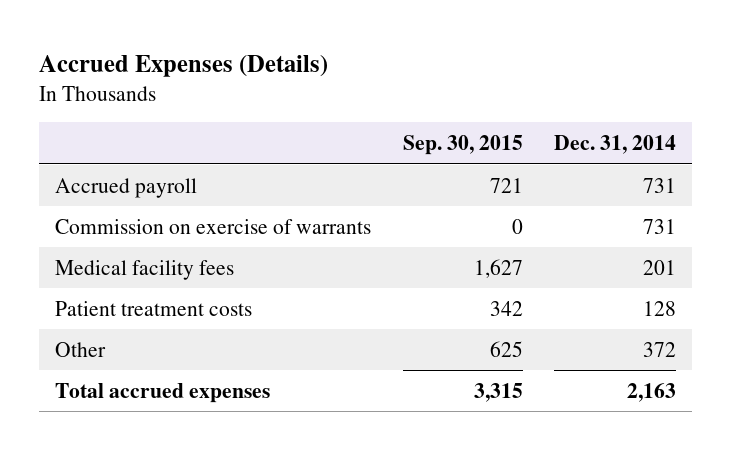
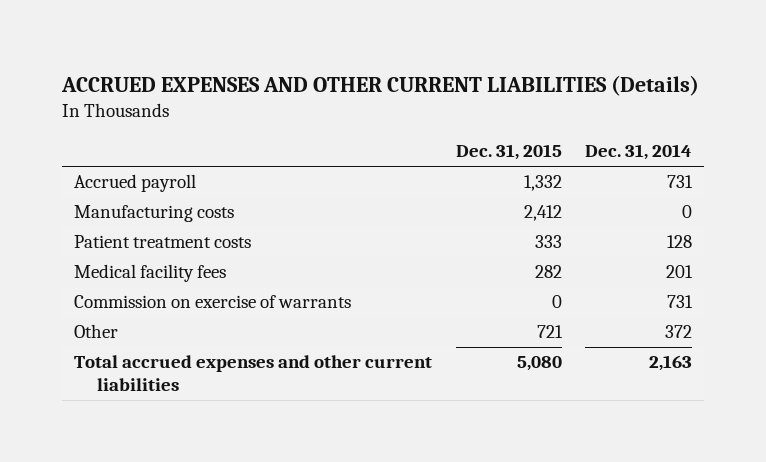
[38,55,328,78] Accrued Expenses (Details) -> [61,74,700,96] ACCRUED EXPENSES AND OTHER CURRENT LIABILITIES (Details)
[402,134,523,155] Sep. 30, 2015 -> none
none -> [455,144,562,161] Dec. 31, 2015
none -> [74,205,235,223] Manufacturing costs
[54,259,234,280] Medical facility fees -> [74,264,227,283] Medical facility fees
[54,218,371,234] Commission on exercise of warrants -> [74,295,352,309] Commission on exercise of warrants
[54,382,270,403] Total accrued expenses -> [74,355,433,392] Total accrued expenses and other current liabilities

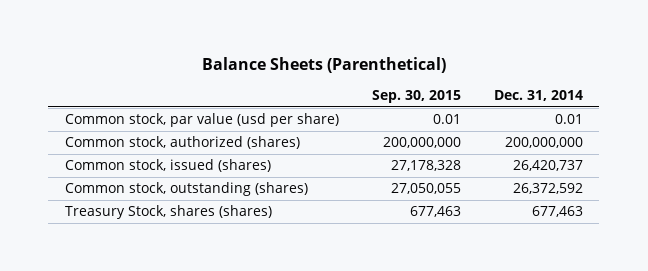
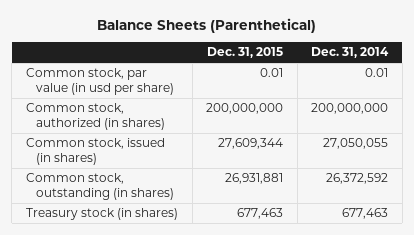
[371,90,461,104] Sep. 30, 2015 -> none
none -> [207,47,284,59] Dec. 31, 2015
[64,113,339,128] Common stock, par value (usd per share) -> [25,68,175,95] Common stock, par value (in usd per share)
[64,136,300,150] Common stock, authorized (shares) -> [25,103,166,130] Common stock, authorized (in shares)
[64,159,271,173] Common stock, issued (shares) -> [25,138,165,165] Common stock, issued (in shares)
[512,160,583,172] 26,420,737 -> [323,138,389,150] 27,050,055
[64,182,308,197] Common stock, outstanding (shares) -> [25,173,175,200] Common stock, outstanding (in shares)
[64,205,272,220] Treasury Stock, shares (shares) -> [25,208,178,221] Treasury stock (in shares)

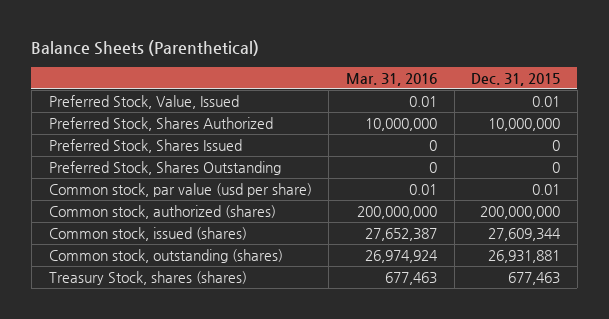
[311,47,390,59] Dec. 31, 2014 -> none
none -> [345,73,437,87] Mar. 31, 2016
none -> [48,94,239,109] Preferred Stock, Value, Issued
none -> [48,116,273,131] Preferred Stock, Shares Authorized
none -> [48,138,242,153] Preferred Stock, Shares Issued
none -> [48,160,281,175] Preferred Stock, Shares Outstanding
[25,68,175,95] Common stock, par value (in usd per share) -> [48,182,312,197] Common stock, par value (usd per share)
[25,103,166,130] Common stock, authorized (in shares) -> [48,204,276,219] Common stock, authorized (shares)
[25,138,165,165] Common stock, issued (in shares) -> [48,226,247,241] Common stock, issued (shares)
[25,173,175,200] Common stock, outstanding (in shares) -> [48,248,283,263] Common stock, outstanding (shares)
[25,208,178,221] Treasury stock (in shares) -> [48,270,247,285] Treasury Stock, shares (shares)

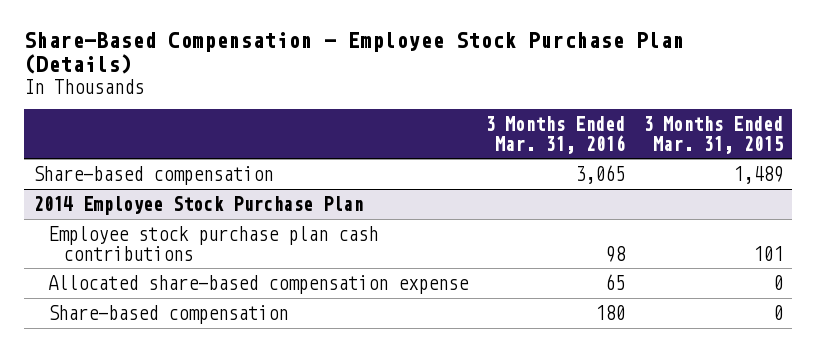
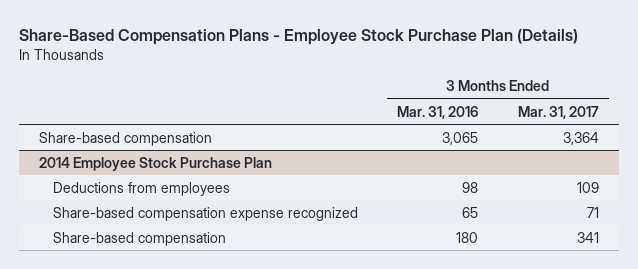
[23,32,684,75] Share-Based Compensation - Employee Stock Purchase Plan (Details) -> [19,28,579,45] Share-Based Compensation Plans - Employee Stock Purchase Plan (Details)
[642,116,783,154] 3 Months Ended Mar. 31, 2015 -> none
none -> [518,105,600,119] Mar. 31, 2017
[47,226,378,261] Employee stock purchase plan cash contributions -> [52,181,230,196] Deductions from employees
[47,275,469,295] Allocated share-based compensation expense -> [52,206,358,221] Share-based compensation expense recognized

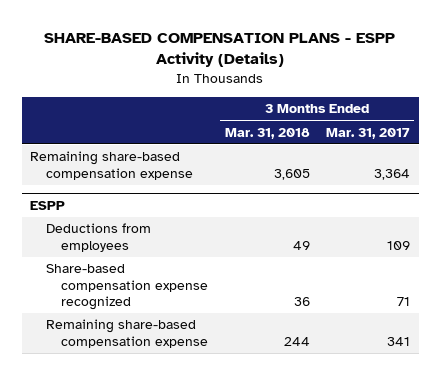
[19,28,579,45] Share-Based Compensation Plans - Employee Stock Purchase Plan (Details) -> [44,33,396,68] SHARE-BASED COMPENSATION PLANS - ESPP Activity (Details)
[397,105,479,119] Mar. 31, 2016 -> none
none -> [224,127,310,139] Mar. 31, 2018
[39,131,213,146] Share-based compensation -> [30,151,193,180] Remaining share-based compensation expense
[39,156,273,171] 2014 Employee Stock Purchase Plan -> [30,200,66,210] ESPP
[52,231,226,246] Share-based compensation -> [45,319,209,348] Remaining share-based compensation expense

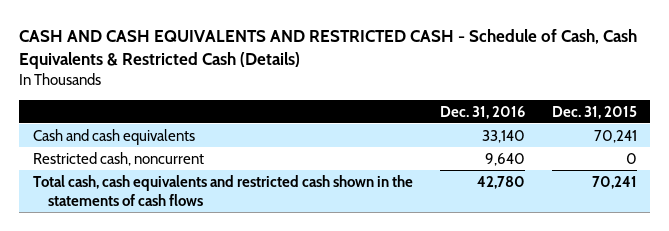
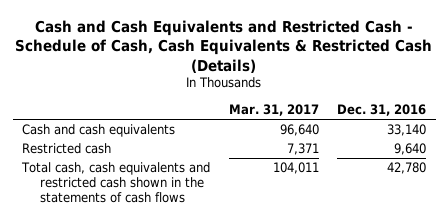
[19,29,638,70] CASH AND CASH EQUIVALENTS AND RESTRICTED CASH - Schedule of Cash, Cash Equivalents & Restricted Cash (Details) -> [15,19,433,73] Cash and Cash Equivalents and Restricted Cash - Schedule of Cash, Cash Equivalents & Restricted Cash (Details)
[551,105,637,119] Dec. 31, 2015 -> none
none -> [228,103,319,116] Mar. 31, 2017
[32,151,204,166] Restricted cash, noncurrent -> [21,143,111,155] Restricted cash

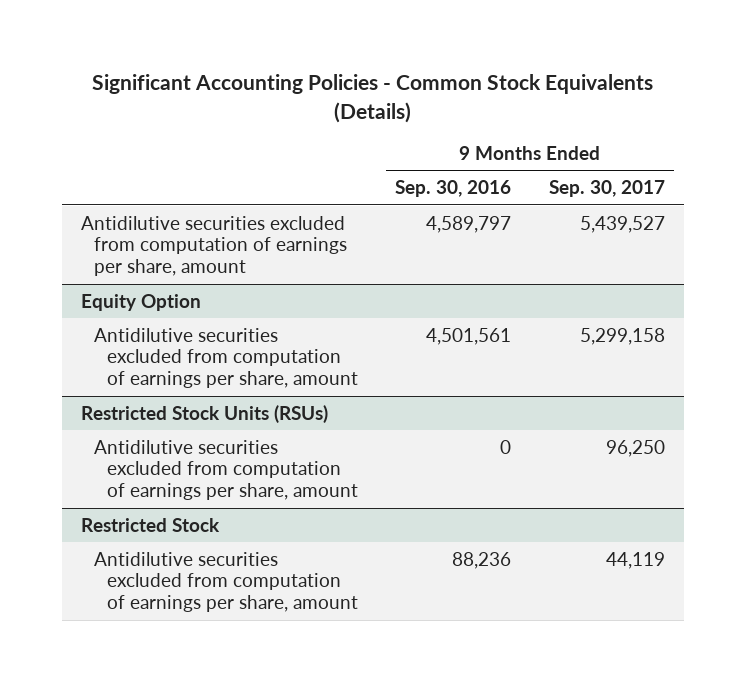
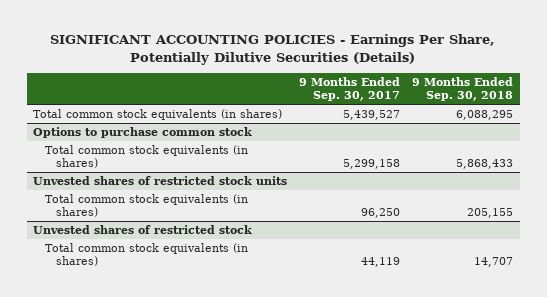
[91,74,653,123] Significant Accounting Policies - Common Stock Equivalents (Details) -> [50,34,496,65] SIGNIFICANT ACCOUNTING POLICIES - Earnings Per Share, Potentially Dilutive Securities (Details)
[395,180,512,198] Sep. 30, 2016 -> none
none -> [412,76,514,101] 9 Months Ended Sep. 30, 2018
[80,215,347,277] Antidilutive securities excluded from computation of earnings per share, amount -> [33,109,283,121] Total common stock equivalents (in shares)
[80,293,201,311] Equity Option -> [33,127,253,139] Options to purchase common stock
[93,327,358,389] Antidilutive securities excluded from computation of earnings per share, amount -> [44,145,248,169] Total common stock equivalents (in shares)
[80,404,328,423] Restricted Stock Units (RSUs) -> [33,176,288,186] Unvested shares of restricted stock units
[93,439,358,501] Antidilutive securities excluded from computation of earnings per share, amount -> [44,194,248,218] Total common stock equivalents (in shares)
[80,517,220,532] Restricted Stock -> [33,225,253,235] Unvested shares of restricted stock
[93,551,358,613] Antidilutive securities excluded from computation of earnings per share, amount -> [44,243,248,267] Total common stock equivalents (in shares)

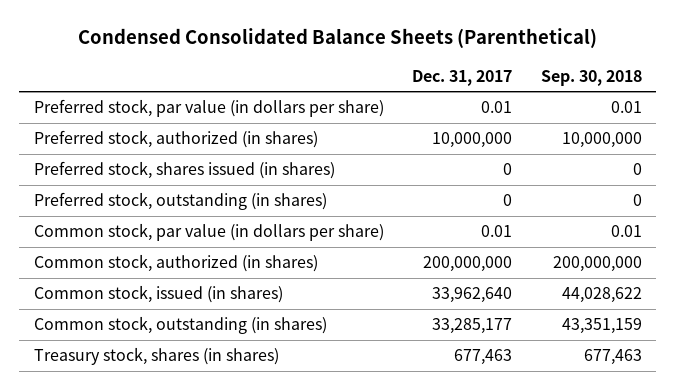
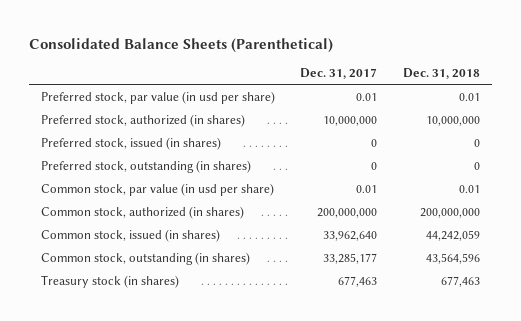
[77,28,597,49] Condensed Consolidated Balance Sheets (Parenthetical) -> [28,37,333,53] Consolidated Balance Sheets (Parenthetical)
[541,69,643,86] Sep. 30, 2018 -> none
none -> [402,68,480,80] Dec. 31, 2018
[33,99,384,118] Preferred stock, par value (in dollars per share) -> [41,90,276,104] Preferred stock, par value (in usd per share)
[33,161,335,180] Preferred stock, shares issued (in shares) -> [41,136,222,150] Preferred stock, issued (in shares)
[33,223,384,242] Common stock, par value (in dollars per share) -> [41,182,275,196] Common stock, par value (in usd per share)
[33,347,279,366] Treasury stock, shares (in shares) -> [41,274,180,288] Treasury stock (in shares)

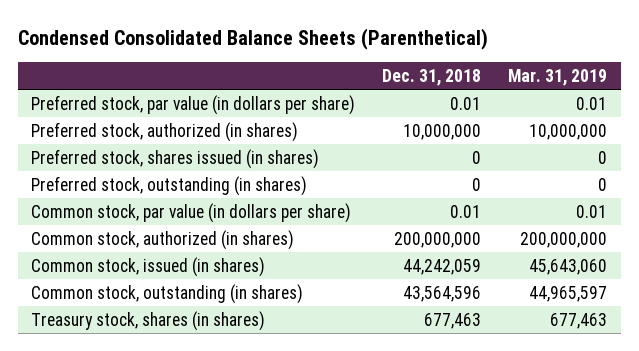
[28,37,333,53] Consolidated Balance Sheets (Parenthetical) -> [17,27,488,50] Condensed Consolidated Balance Sheets (Parenthetical)
[300,68,378,80] Dec. 31, 2017 -> none
none -> [508,68,608,86] Mar. 31, 2019
[41,90,276,104] Preferred stock, par value (in usd per share) -> [31,94,356,115] Preferred stock, par value (in dollars per share)
[41,136,222,150] Preferred stock, issued (in shares) -> [31,148,320,169] Preferred stock, shares issued (in shares)
[41,182,275,196] Common stock, par value (in usd per share) -> [31,202,352,223] Common stock, par value (in dollars per share)
[41,274,180,288] Treasury stock (in shares) -> [31,310,266,331] Treasury stock, shares (in shares)

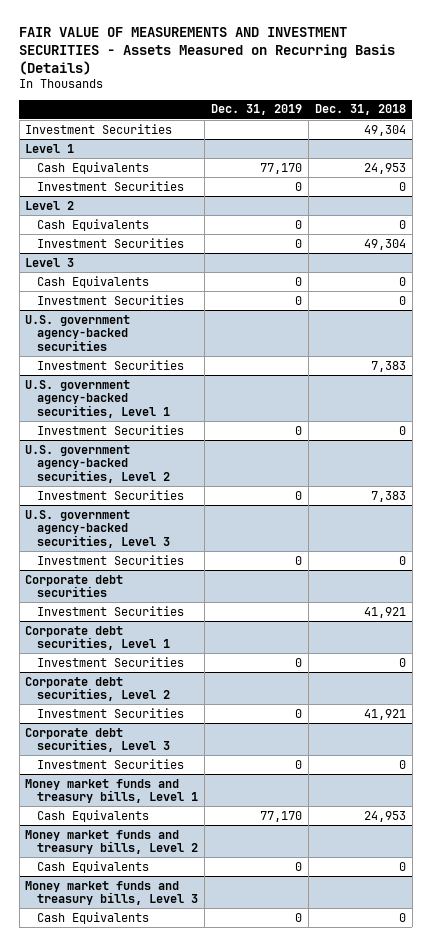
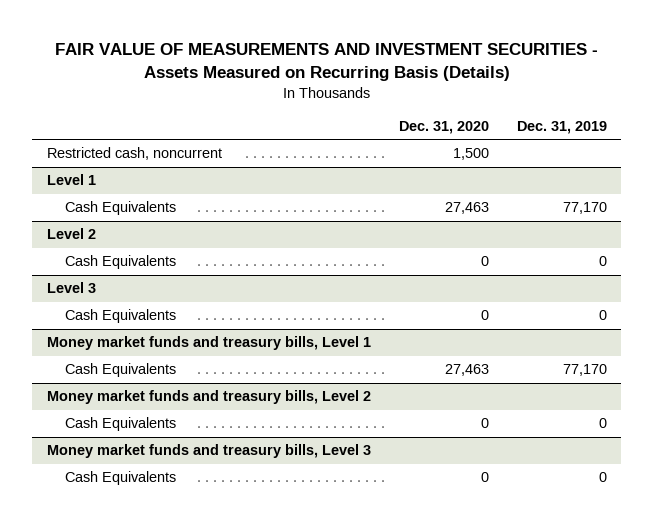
[314,104,406,116] Dec. 31, 2018 -> none
none -> [398,120,489,134] Dec. 31, 2020
[25,123,173,134] Investment Securities -> none
none -> [46,147,222,161] Restricted cash, noncurrent
[37,180,185,191] Investment Securities -> none
[37,237,185,248] Investment Securities -> none
[37,294,185,305] Investment Securities -> none
[25,314,131,351] U.S. government agency-backed securities -> none
[37,359,185,370] Investment Securities -> none
[25,379,171,418] U.S. government agency-backed securities, Level 1 -> none
[37,424,185,435] Investment Securities -> none
[25,444,171,483] U.S. government agency-backed securities, Level 2 -> none
[37,489,185,500] Investment Securities -> none
[25,509,171,548] U.S. government agency-backed securities, Level 3 -> none
[37,554,185,565] Investment Securities -> none
[25,574,124,598] Corporate debt securities -> none
[37,605,185,616] Investment Securities -> none
[25,625,171,651] Corporate debt securities, Level 1 -> none
[37,656,185,667] Investment Securities -> none
[25,676,171,702] Corporate debt securities, Level 2 -> none
[37,707,185,718] Investment Securities -> none
[25,727,171,753] Corporate debt securities, Level 3 -> none
[37,758,185,769] Investment Securities -> none

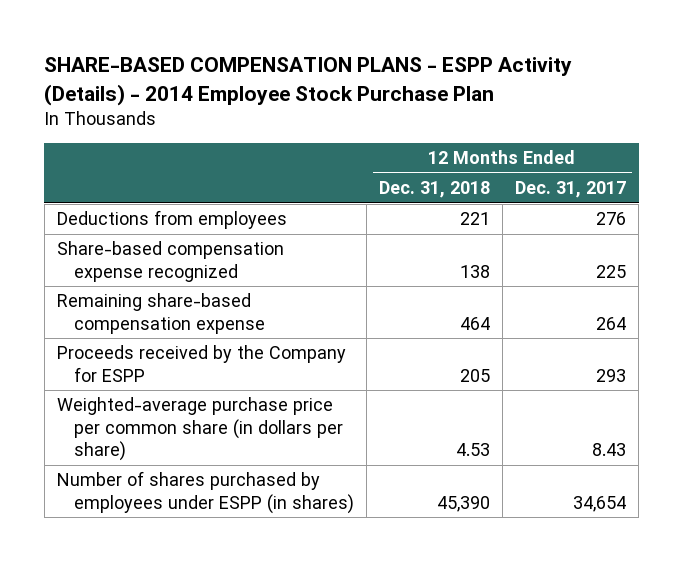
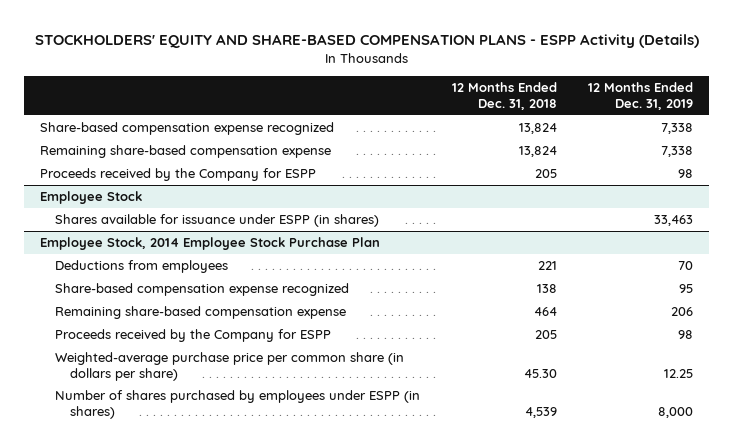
[44,57,573,106] SHARE-BASED COMPENSATION PLANS - ESPP Activity (Details) - 2014 Employee Stock Purchase Plan -> [34,34,699,49] STOCKHOLDERS' EQUITY AND SHARE-BASED COMPENSATION PLANS - ESPP Activity (Details)
[515,181,627,199] Dec. 31, 2017 -> none
none -> [588,82,694,110] 12 Months Ended Dec. 31, 2019
none -> [40,122,335,136] Share-based compensation expense recognized
none -> [40,145,332,159] Remaining share-based compensation expense
none -> [40,168,317,182] Proceeds received by the Company for ESPP
none -> [40,191,143,205] Employee Stock
none -> [55,214,380,228] Shares available for issuance under ESPP (in shares)
none -> [40,237,381,251] Employee Stock, 2014 Employee Stock Purchase Plan
[455,443,490,457] 4.53 -> [523,368,557,378] 45.30
[436,495,490,512] 45,390 -> [524,406,557,418] 4,539

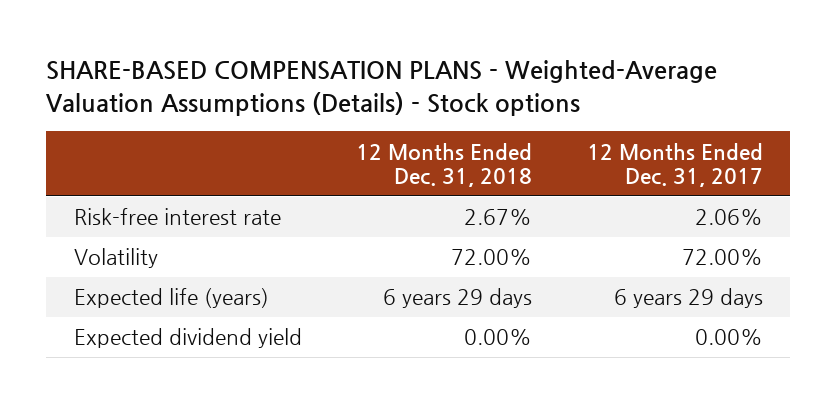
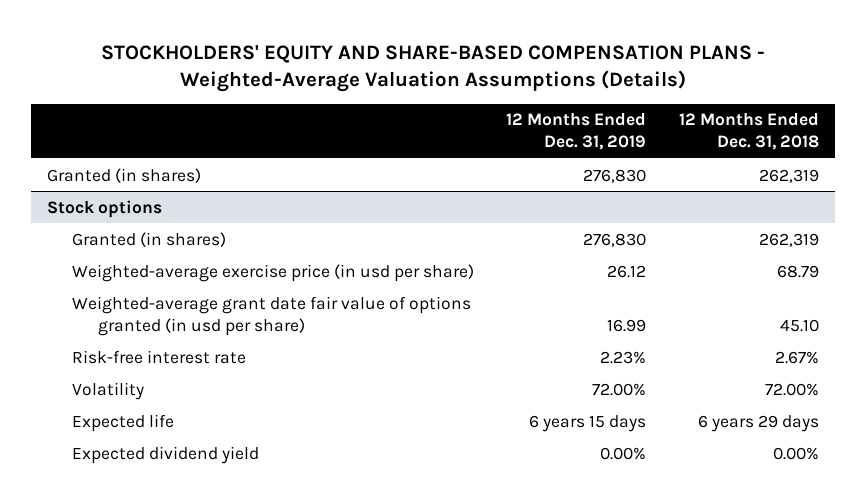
[46,60,718,116] SHARE-BASED COMPENSATION PLANS - Weighted-Average Valuation Assumptions (Details) - Stock options -> [100,44,765,92] STOCKHOLDERS' EQUITY AND SHARE-BASED COMPENSATION PLANS - Weighted-Average Valuation Assumptions (Details)
[586,142,763,187] 12 Months Ended Dec. 31, 2017 -> none
none -> [506,113,647,151] 12 Months Ended Dec. 31, 2019
none -> [47,167,202,183] Granted (in shares)
none -> [47,199,163,218] Stock options
none -> [72,231,227,247] Granted (in shares)
none -> [72,263,475,282] Weighted-average exercise price (in usd per share)
none -> [72,295,472,336] Weighted-average grant date fair value of options granted (in usd per share)
[73,288,269,309] Expected life (years) -> [72,413,175,432] Expected life

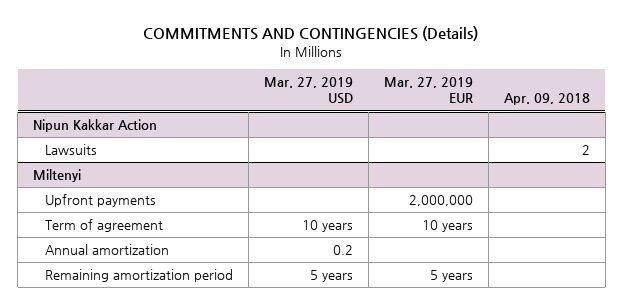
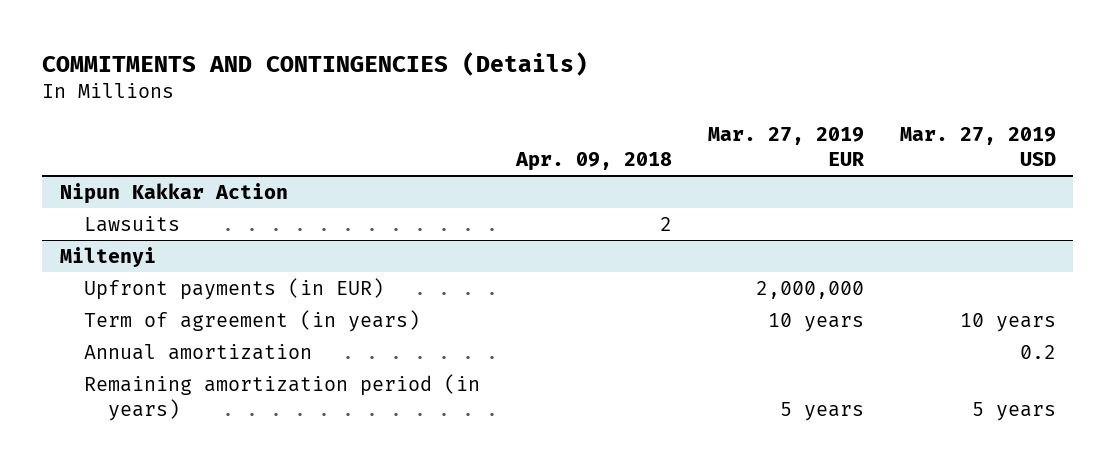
[45,194,157,208] Upfront payments -> [83,278,384,301] Upfront payments (in EUR)
[45,219,164,233] Term of agreement -> [83,310,420,333] Term of agreement (in years)
[45,269,234,283] Remaining amortization period -> [83,374,480,422] Remaining amortization period (in years)

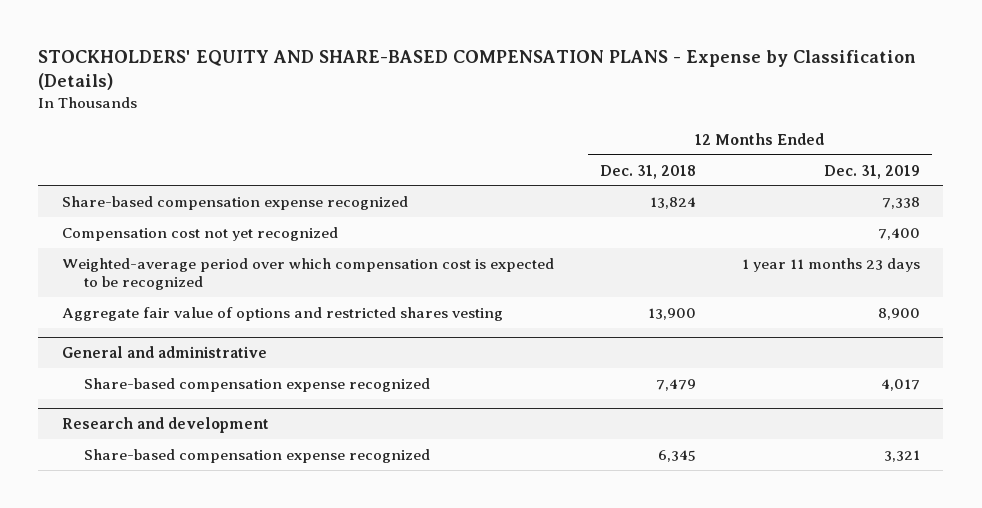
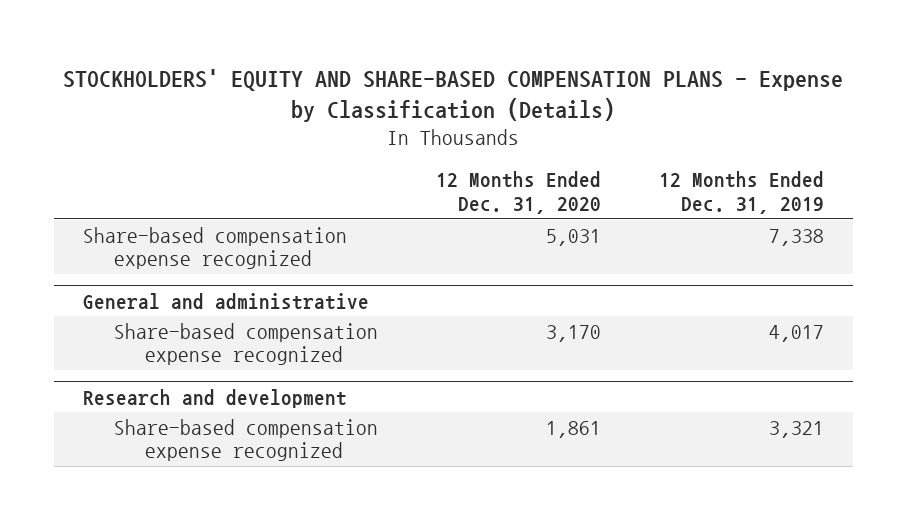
[599,164,696,179] Dec. 31, 2018 -> none
none -> [435,171,601,215] 12 Months Ended Dec. 31, 2020
[61,226,338,241] Compensation cost not yet recognized -> none
[61,257,554,291] Weighted-average period over which compensation cost is expected to be recognized -> none
[61,306,503,321] Aggregate fair value of options and restricted shares vesting -> none

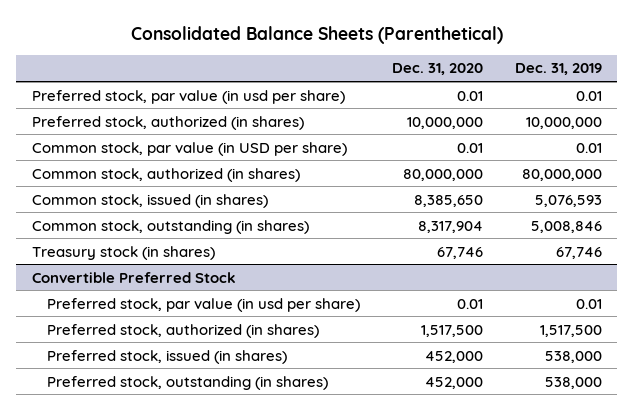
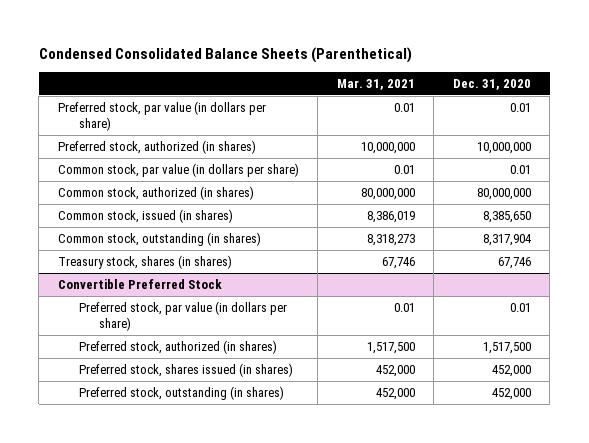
[130,25,503,44] Consolidated Balance Sheets (Parenthetical) -> [38,47,412,64] Condensed Consolidated Balance Sheets (Parenthetical)
[514,63,602,76] Dec. 31, 2019 -> none
none -> [336,78,415,90] Mar. 31, 2021
[32,89,346,104] Preferred stock, par value (in usd per share) -> [57,100,266,132] Preferred stock, par value (in dollars per share)
[32,141,348,156] Common stock, par value (in USD per share) -> [57,162,299,177] Common stock, par value (in dollars per share)
[32,245,216,260] Treasury stock (in shares) -> [57,254,232,269] Treasury stock, shares (in shares)
[47,297,361,312] Preferred stock, par value (in usd per share) -> [78,300,287,332] Preferred stock, par value (in dollars per share)
[47,349,288,364] Preferred stock, issued (in shares) -> [78,362,293,377] Preferred stock, shares issued (in shares)

